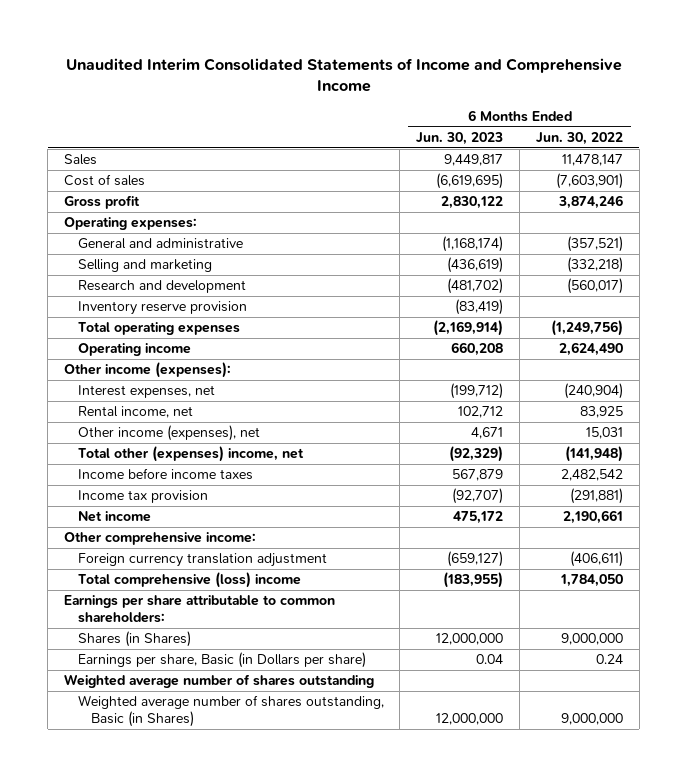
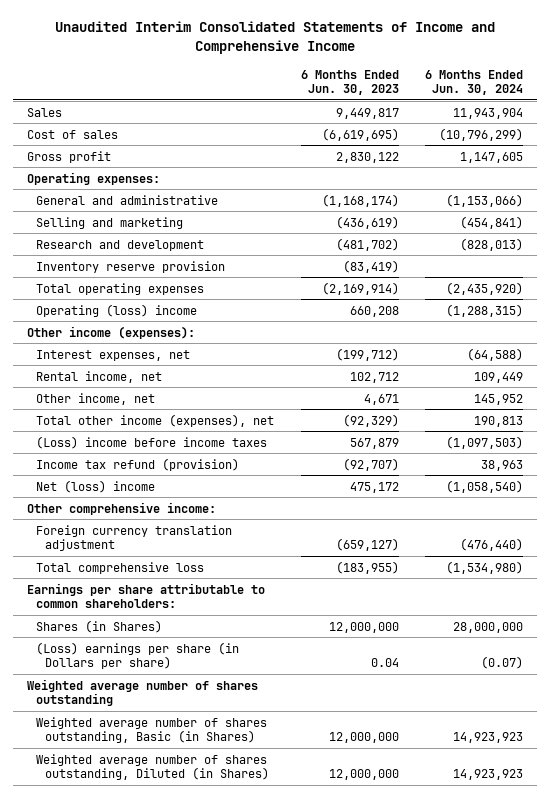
[535,131,623,145] Jun. 30, 2022 -> none
none -> [425,69,524,96] 6 Months Ended Jun. 30, 2024
[77,343,191,357] Operating income -> [35,303,197,317] Operating (loss) income
[77,425,260,442] Other income (expenses), net -> [35,392,155,405] Other income, net
[77,446,304,463] Total other (expenses) income, net -> [35,413,274,427] Total other income (expenses), net
[77,468,253,481] Income before income taxes -> [35,435,267,449] (Loss) income before income taxes
[77,490,208,504] Income tax provision -> [35,457,239,471] Income tax refund (provision)
[77,511,151,523] Net income -> [35,479,155,493] Net (loss) income
[77,572,301,589] Total comprehensive (loss) income -> [35,561,204,574] Total comprehensive loss
[77,652,366,669] Earnings per share, Basic (in Dollars per share) -> [35,641,239,669] (Loss) earnings per share (in Dollars per share)
none -> [35,753,269,780] Weighted average number of shares outstanding, Diluted (in Shares)

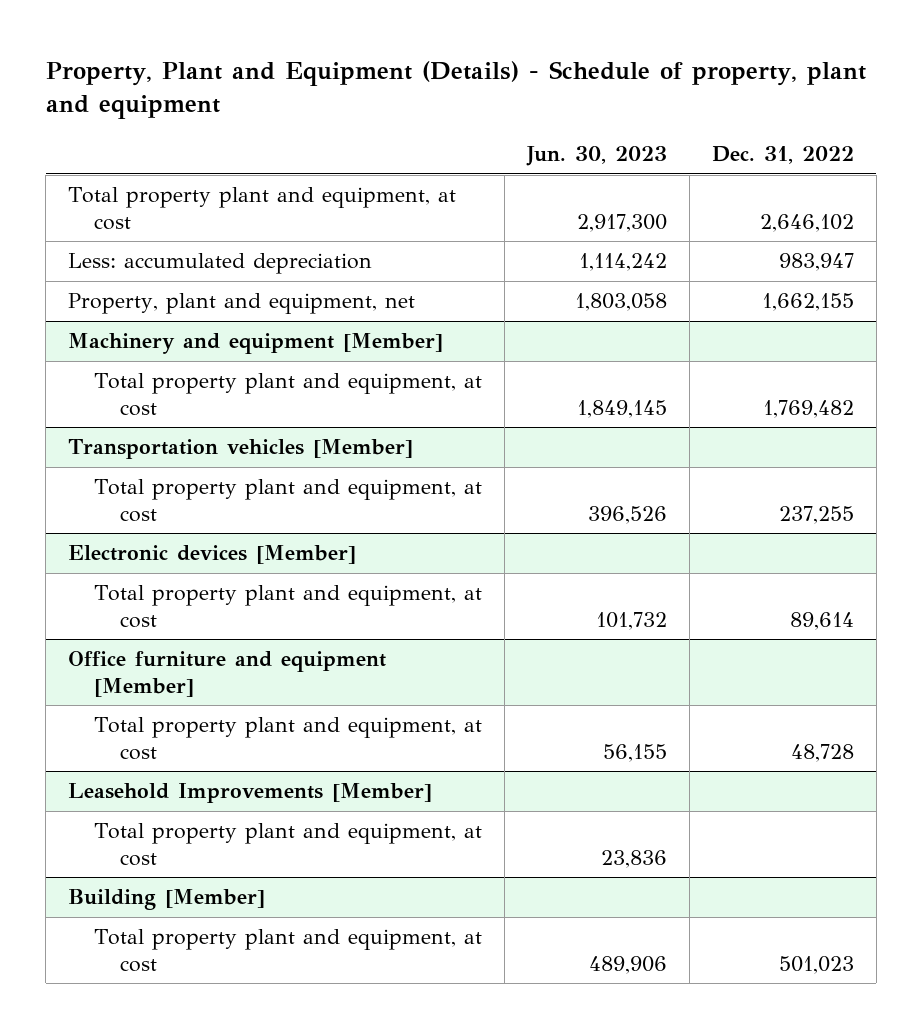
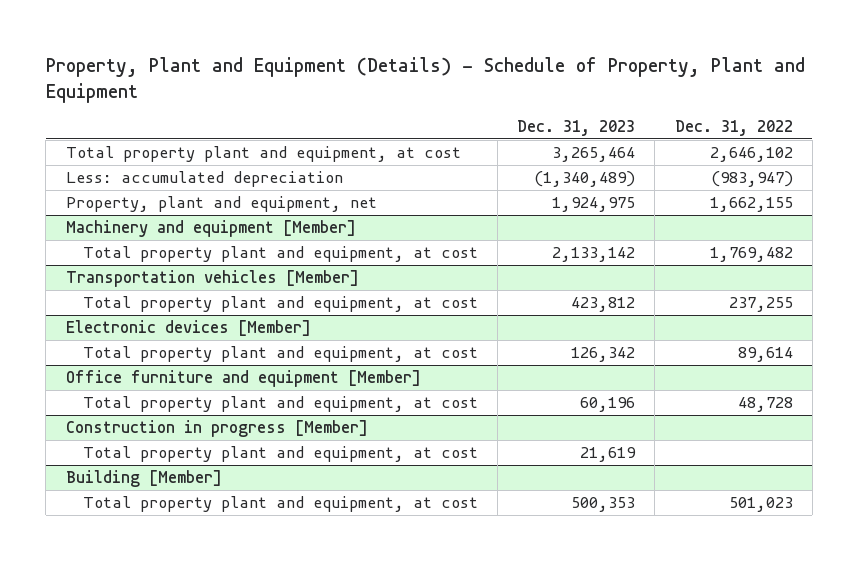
[45,61,866,120] Property, Plant and Equipment (Details) - Schedule of property, plant and equipment -> [45,56,805,103] Property, Plant and Equipment (Details) - Schedule of Property, Plant and Equipment
[525,146,667,167] Jun. 30, 2023 -> none
none -> [517,120,636,137] Dec. 31, 2023
[778,253,854,272] 983,947 -> [710,171,793,188] (983,947)
[68,783,433,804] Leasehold Improvements [Member] -> none
none -> [65,420,368,438] Construction in progress [Member]

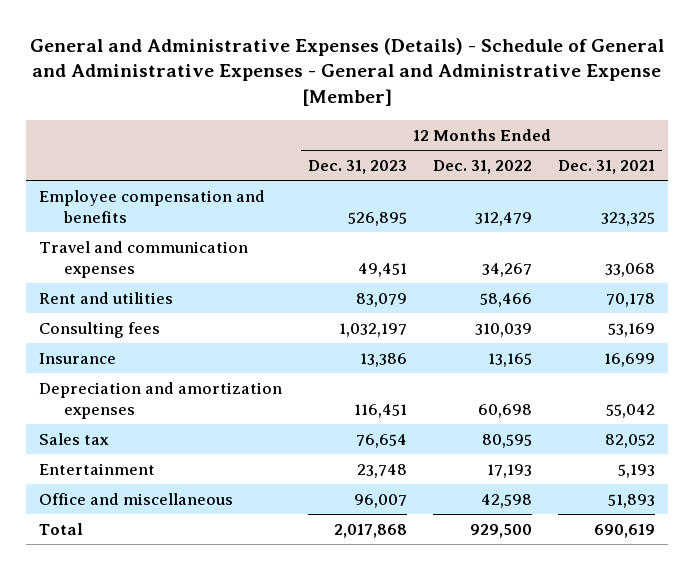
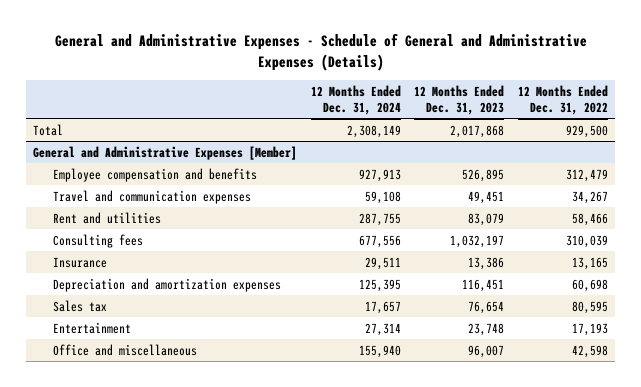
[30,37,665,107] General and Administrative Expenses (Details) - Schedule of General and Administrative Expenses - General and Administrative Expense [Member] -> [54,33,587,71] General and Administrative Expenses - Schedule of General and Administrative Expenses (Details)
[558,159,656,174] Dec. 31, 2021 -> none
none -> [310,84,401,115] 12 Months Ended Dec. 31, 2024
[38,522,83,535] Total -> [32,123,63,136] Total
none -> [32,145,297,160] General and Administrative Expenses [Member]

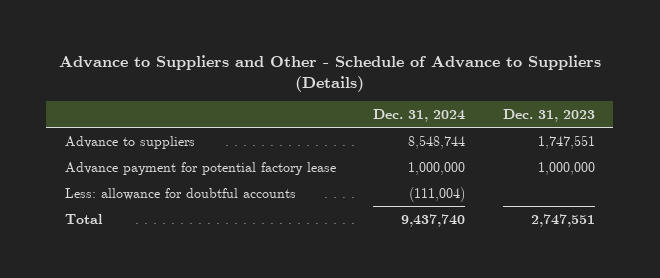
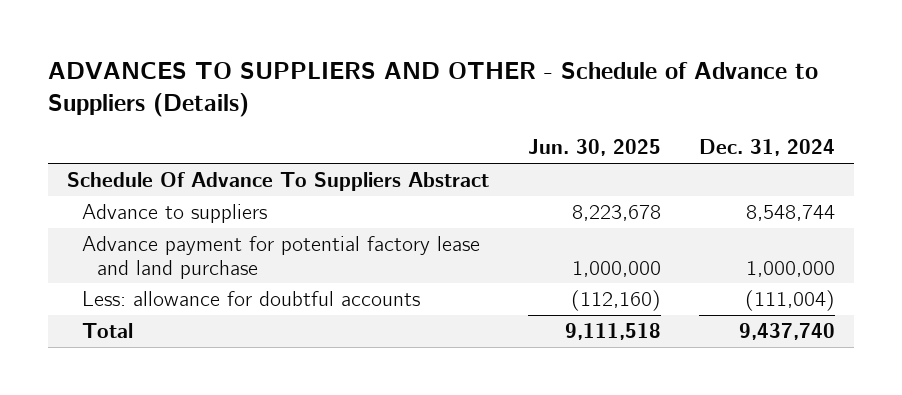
[58,55,601,92] Advance to Suppliers and Other - Schedule of Advance to Suppliers (Details) -> [47,62,818,117] ADVANCES TO SUPPLIERS AND OTHER - Schedule of Advance to Suppliers (Details)
[502,108,595,122] Dec. 31, 2023 -> none
none -> [527,139,661,157] Jun. 30, 2025
none -> [66,171,489,191] Schedule Of Advance To Suppliers Abstract
[65,161,337,175] Advance payment for potential factory lease -> [81,235,480,279] Advance payment for potential factory lease and land purchase

